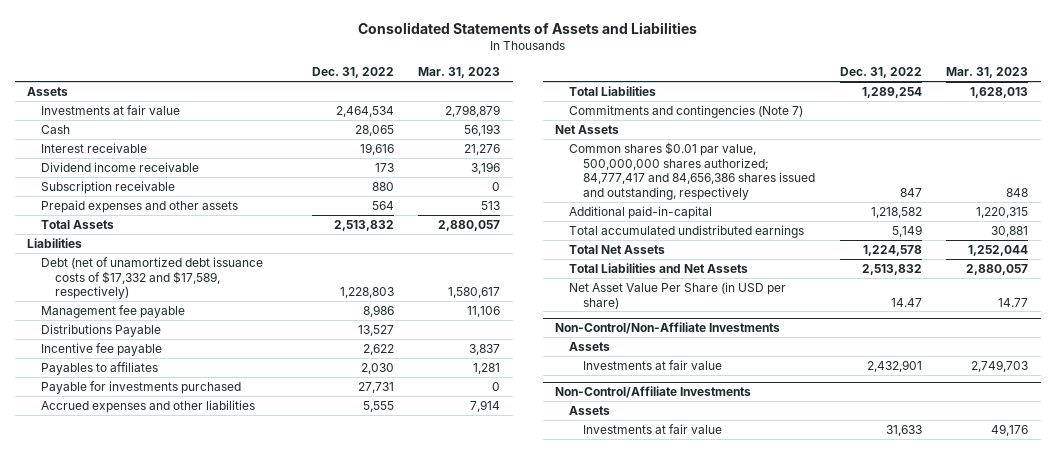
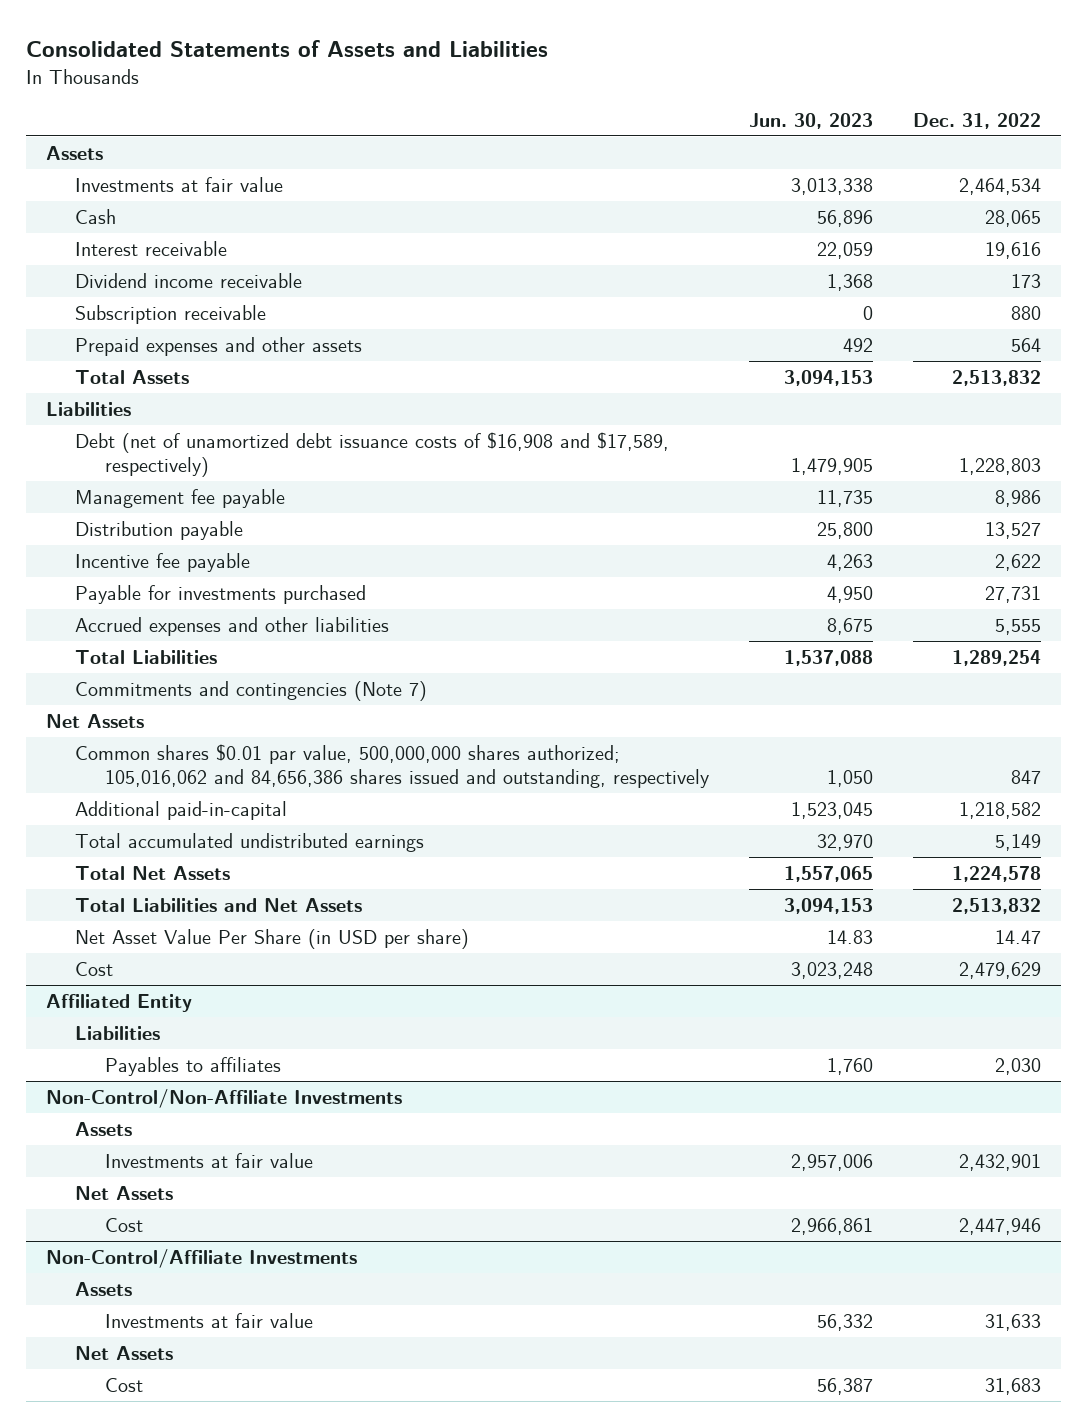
[418,67,501,79] Mar. 31, 2023 -> none
none -> [749,112,874,129] Jun. 30, 2023
[41,256,264,300] Debt (net of unamortized debt issuance costs of $17,332 and $17,589, respectively) -> [75,431,670,478] Debt (net of unamortized debt issuance costs of $16,908 and $17,589, respectively)
[41,323,162,337] Distributions Payable -> [75,520,244,540] Distribution payable
[41,361,159,375] Payables to affiliates -> none
[569,141,816,201] Common shares $0.01 par value, 500,000,000 shares authorized; 84,777,417 and 84,656,386 shares issued and outstanding, respectively -> [75,743,709,789] Common shares $0.01 par value, 500,000,000 shares authorized; 105,016,062 and 84,656,386 shares issued and outstanding, respectively
none -> [75,961,114,976] Cost
none -> [45,993,192,1012] Affiliated Entity
none -> [75,1025,161,1040] Liabilities
none -> [104,1056,281,1076] Payables to affiliates
none -> [75,1185,174,1200] Net Assets
none -> [104,1217,143,1232] Cost
none -> [75,1345,174,1360] Net Assets
none -> [104,1377,143,1392] Cost

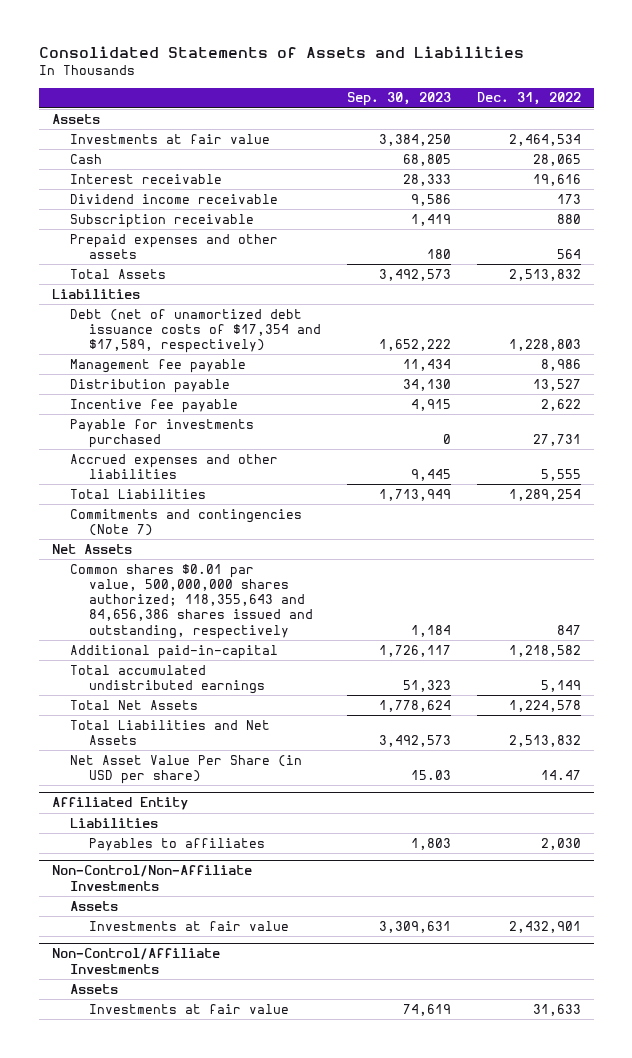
[749,112,874,129] Jun. 30, 2023 -> none
none -> [346,92,451,107] Sep. 30, 2023
[75,431,670,478] Debt (net of unamortized debt issuance costs of $16,908 and $17,589, respectively) -> [70,308,321,354] Debt (net of unamortized debt issuance costs of $17,354 and $17,589, respectively)
[75,743,709,789] Common shares $0.01 par value, 500,000,000 shares authorized; 105,016,062 and 84,656,386 shares issued and outstanding, respectively -> [70,563,313,639] Common shares $0.01 par value, 500,000,000 shares authorized; 118,355,643 and 84,656,386 shares issued and outstanding, respectively
[75,961,114,976] Cost -> none
[75,1185,174,1200] Net Assets -> none
[104,1217,143,1232] Cost -> none
[75,1345,174,1360] Net Assets -> none
[104,1377,143,1392] Cost -> none

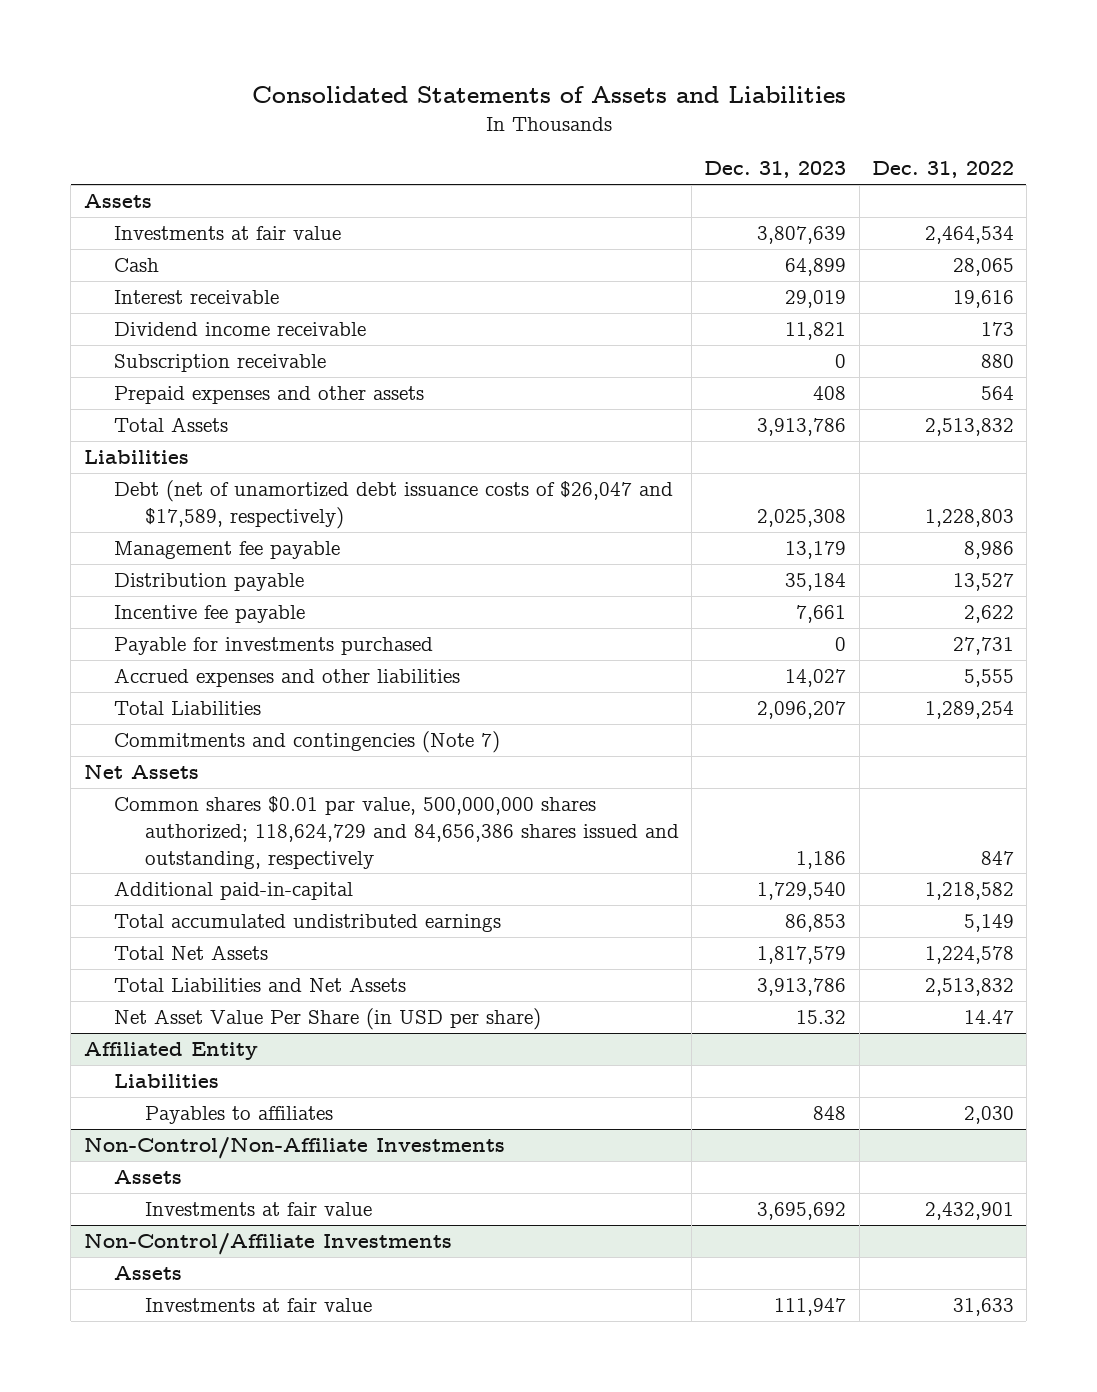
[346,92,451,107] Sep. 30, 2023 -> none
none -> [704,161,847,179] Dec. 31, 2023
[70,308,321,354] Debt (net of unamortized debt issuance costs of $17,354 and $17,589, respectively) -> [114,480,674,529] Debt (net of unamortized debt issuance costs of $26,047 and $17,589, respectively)
[70,563,313,639] Common shares $0.01 par value, 500,000,000 shares authorized; 118,355,643 and 84,656,386 shares issued and outstanding, respectively -> [114,796,680,869] Common shares $0.01 par value, 500,000,000 shares authorized; 118,624,729 and 84,656,386 shares issued and outstanding, respectively

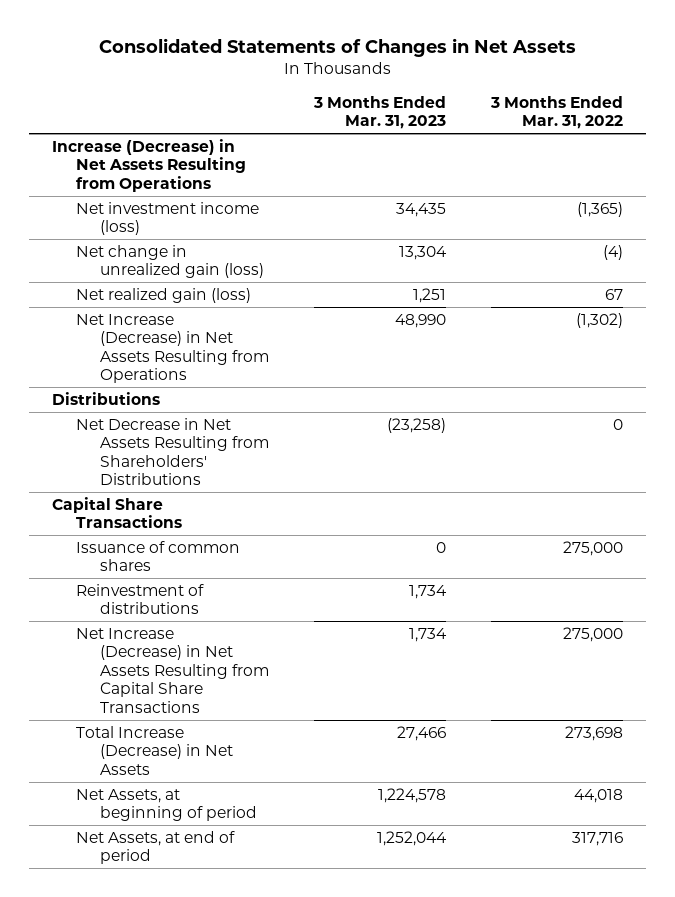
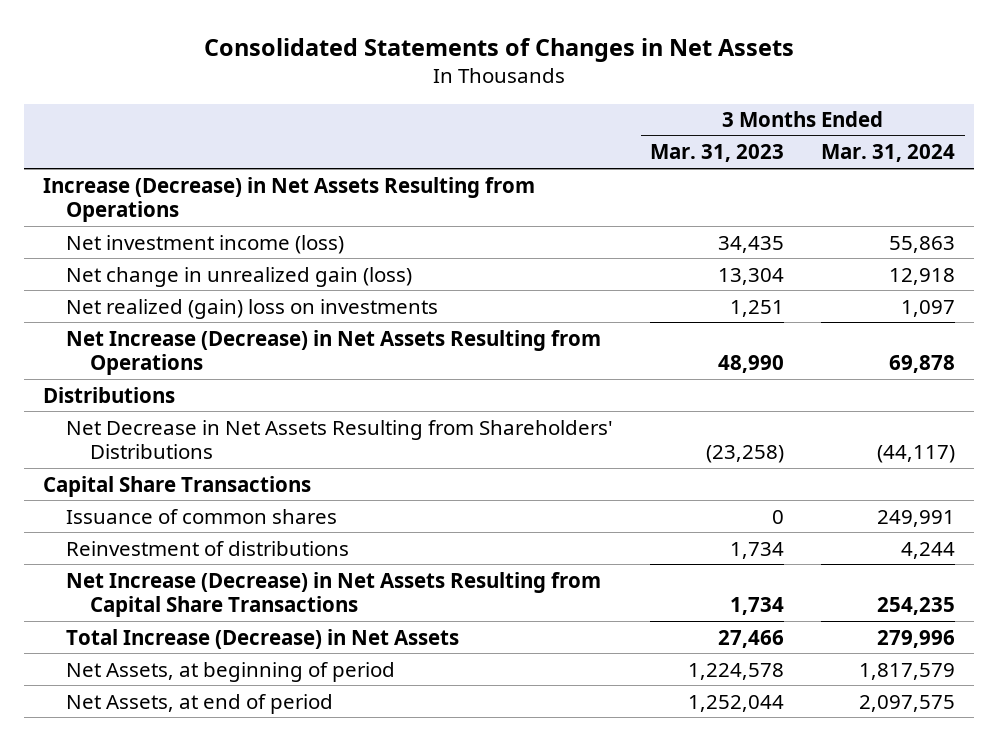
[490,95,624,130] 3 Months Ended Mar. 31, 2022 -> none
none -> [821,144,956,163] Mar. 31, 2024
[75,287,251,303] Net realized gain (loss) -> [66,298,439,319] Net realized (gain) loss on investments

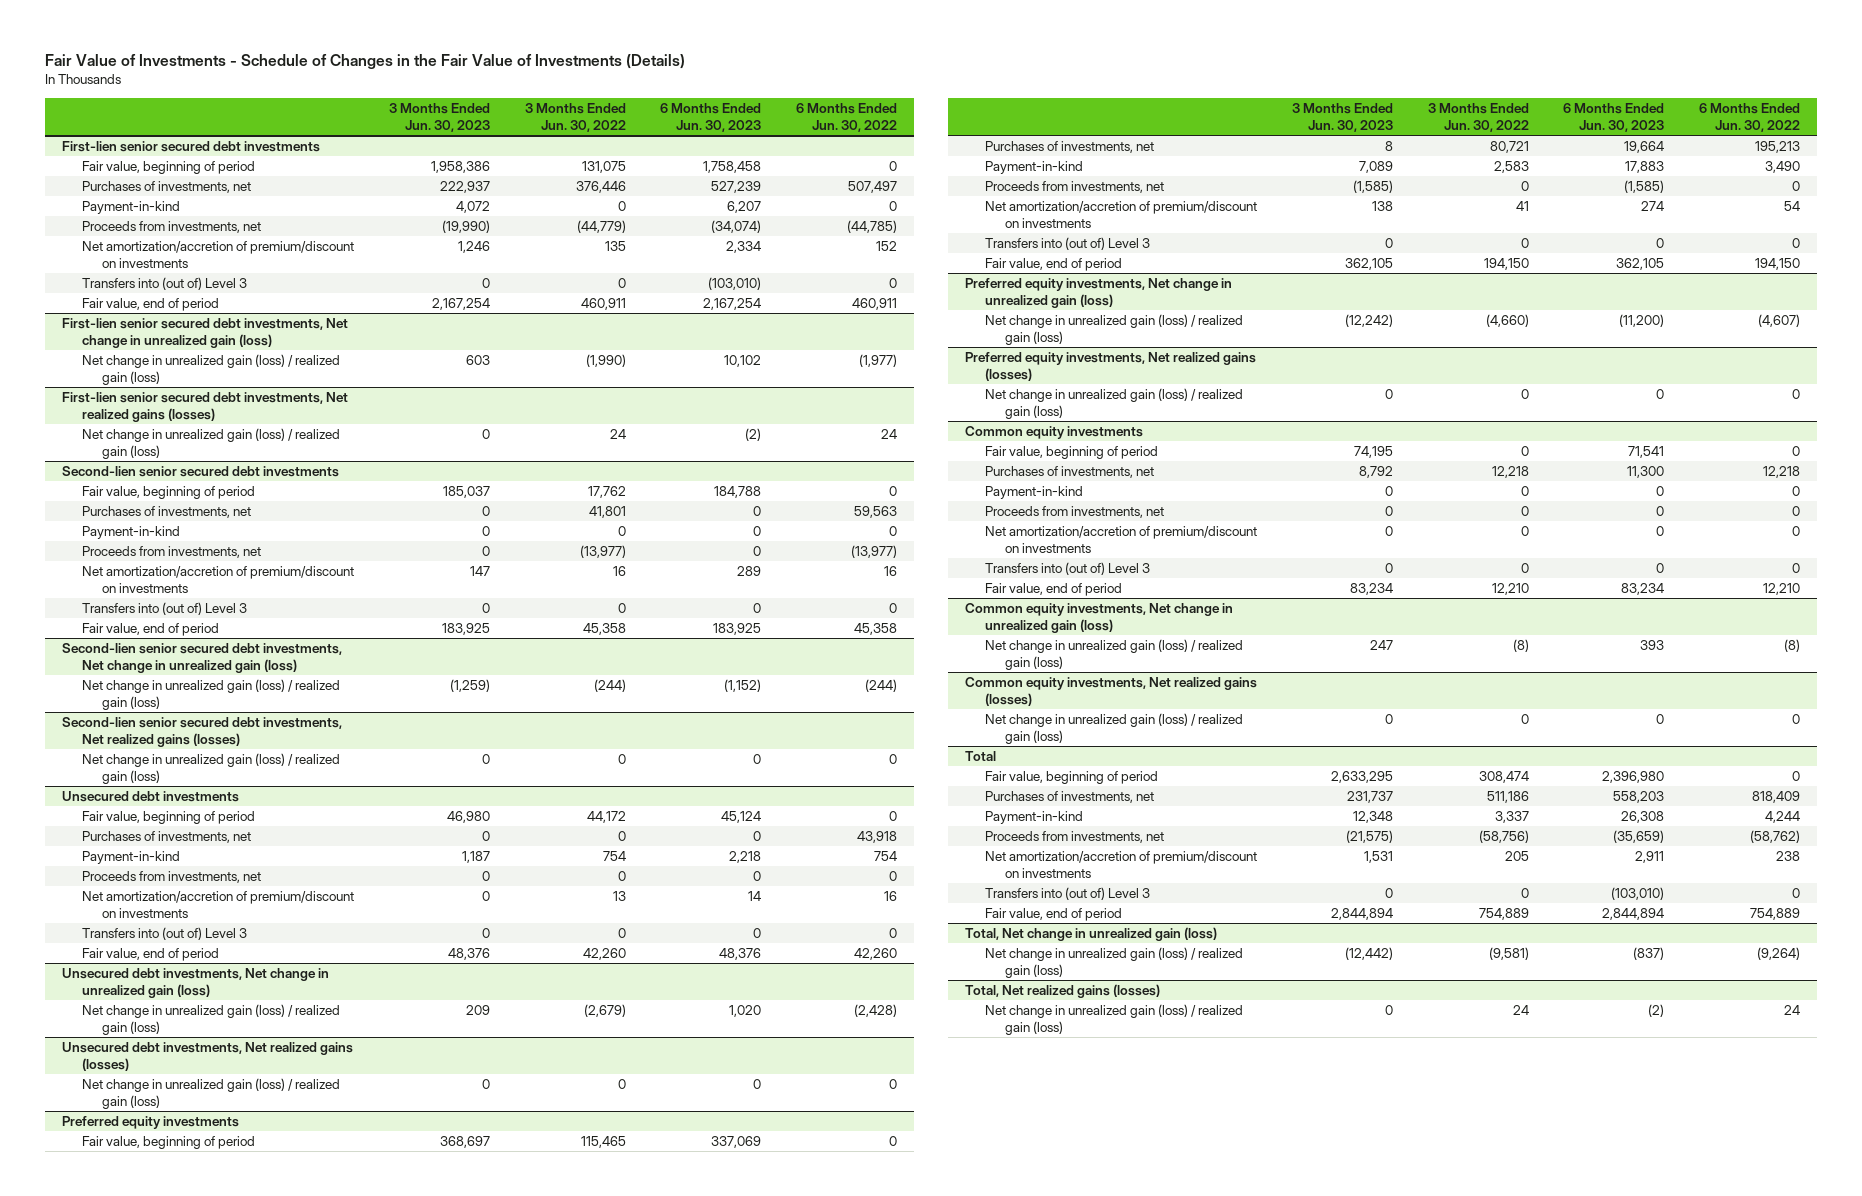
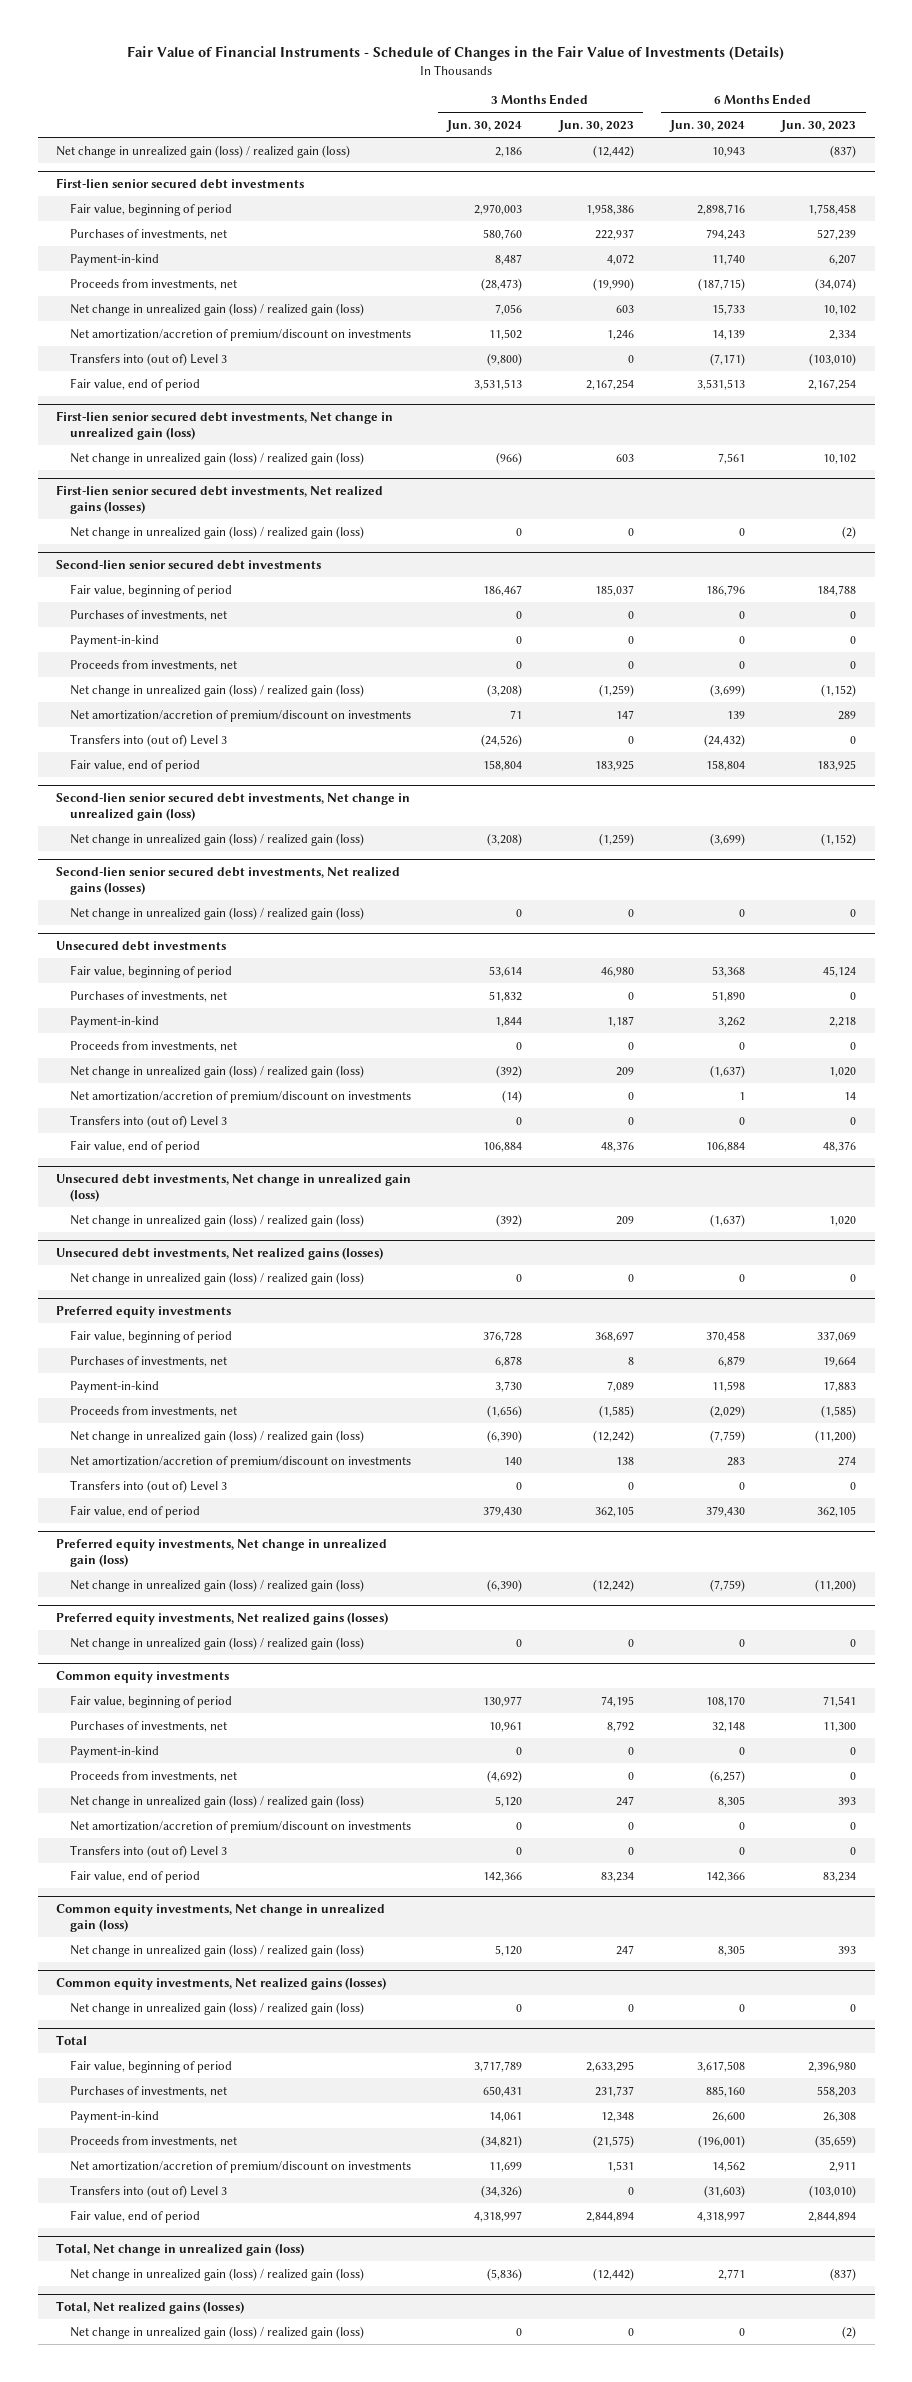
[45,54,686,70] Fair Value of Investments - Schedule of Changes in the Fair Value of Investments (Details) -> [127,46,785,62] Fair Value of Financial Instruments - Schedule of Changes in the Fair Value of Investments (Details)
[524,103,626,132] 3 Months Ended Jun. 30, 2022 -> none
[796,103,898,132] 6 Months Ended Jun. 30, 2022 -> none
none -> [446,119,523,132] Jun. 30, 2024
none -> [669,119,746,132] Jun. 30, 2024
none -> [55,144,350,158] Net change in unrealized gain (loss) / realized gain (loss)
none -> [69,302,364,316] Net change in unrealized gain (loss) / realized gain (loss)
none -> [69,683,364,697] Net change in unrealized gain (loss) / realized gain (loss)
none -> [69,1064,364,1078] Net change in unrealized gain (loss) / realized gain (loss)
none -> [69,1429,364,1443] Net change in unrealized gain (loss) / realized gain (loss)
none -> [69,1794,364,1808] Net change in unrealized gain (loss) / realized gain (loss)

